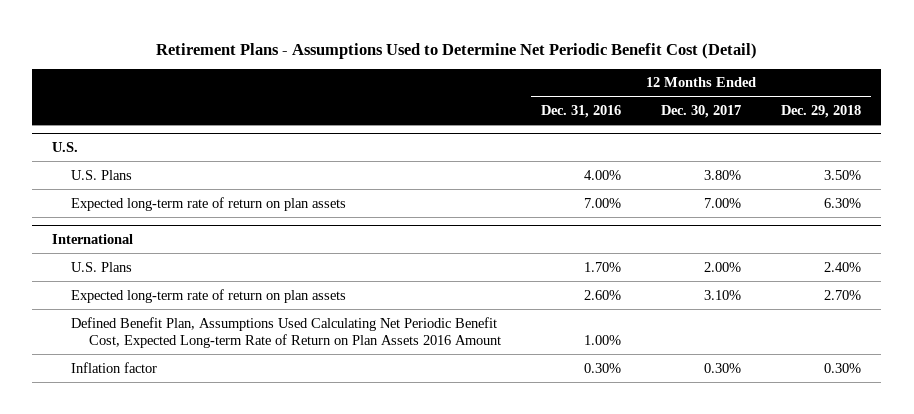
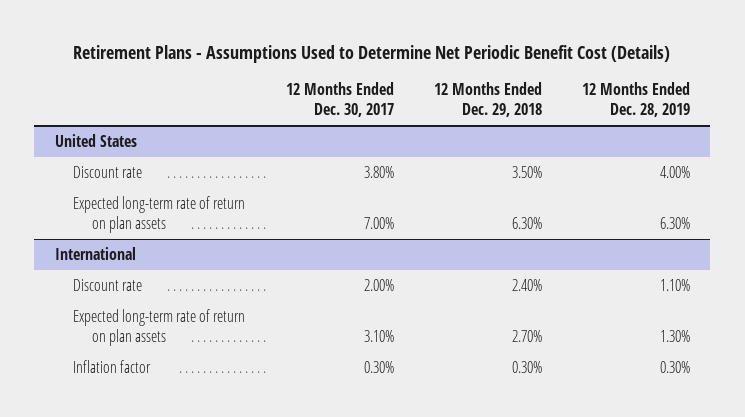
[155,42,757,59] Retirement Plans - Assumptions Used to Determine Net Periodic Benefit Cost (Detail) -> [73,44,671,63] Retirement Plans - Assumptions Used to Determine Net Periodic Benefit Cost (Details)
[540,105,621,119] Dec. 31, 2016 -> none
none -> [582,82,691,117] 12 Months Ended Dec. 28, 2019
[52,142,79,153] U.S. -> none
none -> [54,134,137,148] United States
[70,169,132,180] U.S. Plans -> [73,166,143,179] Discount rate
[70,261,132,272] U.S. Plans -> [73,279,143,292] Discount rate
[70,316,501,348] Defined Benefit Plan, Assumptions Used Calculating Net Periodic Benefit Cost, Expected Long-term Rate of Return on Plan Assets 2016 Amount -> none

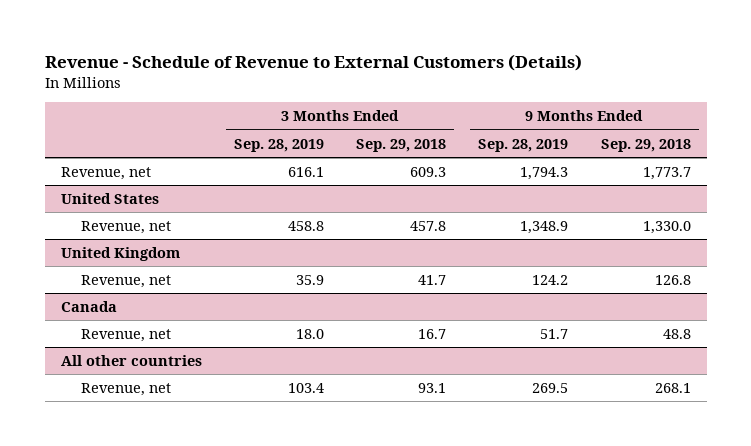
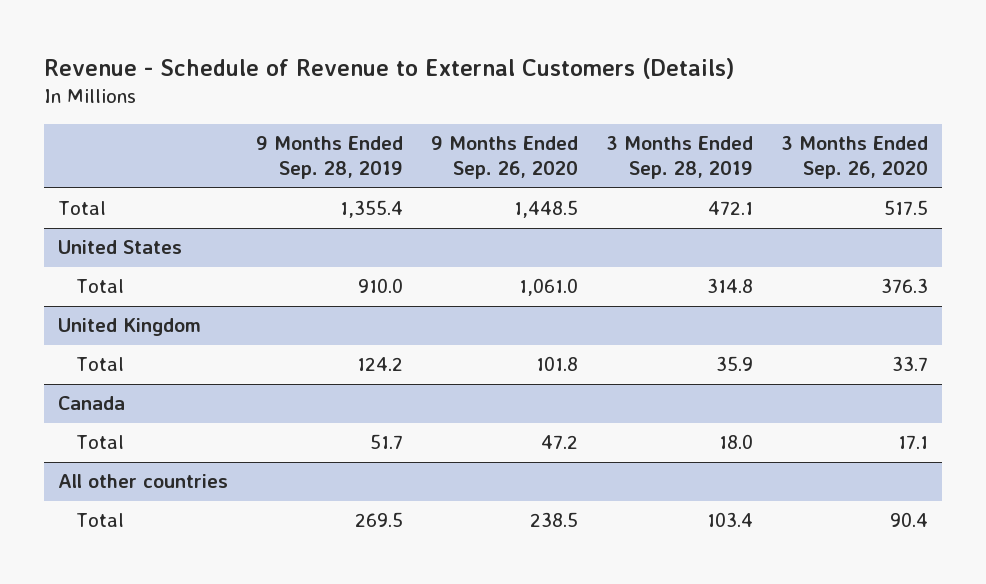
[356,138,447,152] Sep. 29, 2018 -> none
[600,138,691,152] Sep. 29, 2018 -> none
none -> [431,136,579,180] 9 Months Ended Sep. 26, 2020
none -> [781,136,929,180] 3 Months Ended Sep. 26, 2020
[60,166,151,180] Revenue, net -> none
none -> [58,201,107,216] Total
[81,220,172,234] Revenue, net -> none
none -> [75,279,124,294] Total
[81,274,172,288] Revenue, net -> [75,357,124,372] Total
[81,328,172,342] Revenue, net -> [75,435,124,450] Total
[81,382,172,396] Revenue, net -> [75,513,124,528] Total

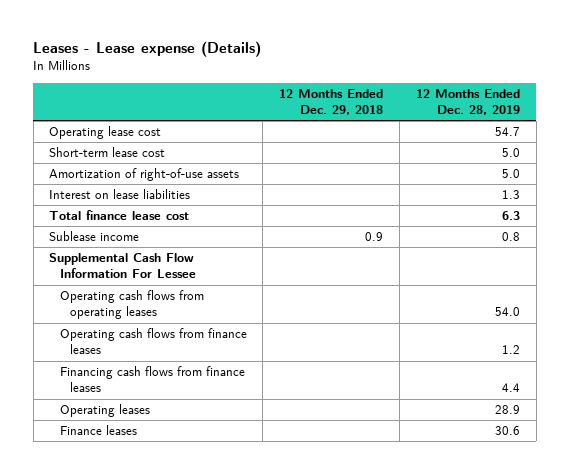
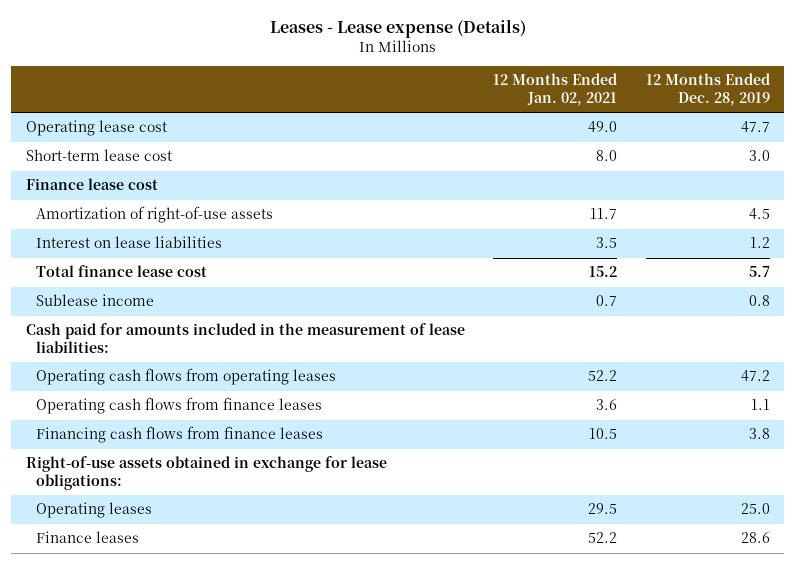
[279,88,384,115] 12 Months Ended Dec. 29, 2018 -> none
none -> [493,73,618,107] 12 Months Ended Jan. 02, 2021
[495,127,521,137] 54.7 -> [740,121,770,133] 47.7
[502,148,521,158] 5.0 -> [748,150,770,162] 3.0
none -> [25,178,158,191] Finance lease cost
[502,169,521,179] 5.0 -> [748,208,770,220] 4.5
[502,190,521,200] 1.3 -> [749,237,770,249] 1.2
[502,211,521,221] 6.3 -> [748,266,770,278] 5.7
[49,253,196,279] Supplemental Cash Flow Information For Lessee -> none
none -> [25,323,465,354] Cash paid for amounts included in the measurement of lease liabilities:
[495,307,521,317] 54.0 -> [740,370,770,382] 47.2
[502,345,521,355] 1.2 -> [750,399,770,411] 1.1
[502,383,521,393] 4.4 -> [748,428,770,440] 3.8
none -> [25,456,387,491] Right-of-use assets obtained in exchange for lease obligations:
[495,405,521,415] 28.9 -> [740,503,770,515] 25.0
[495,426,521,436] 30.6 -> [740,532,770,544] 28.6

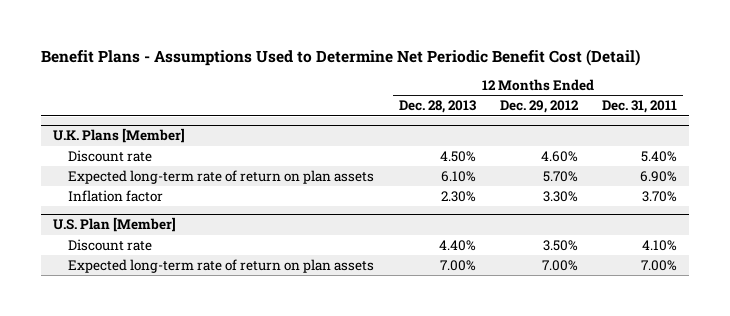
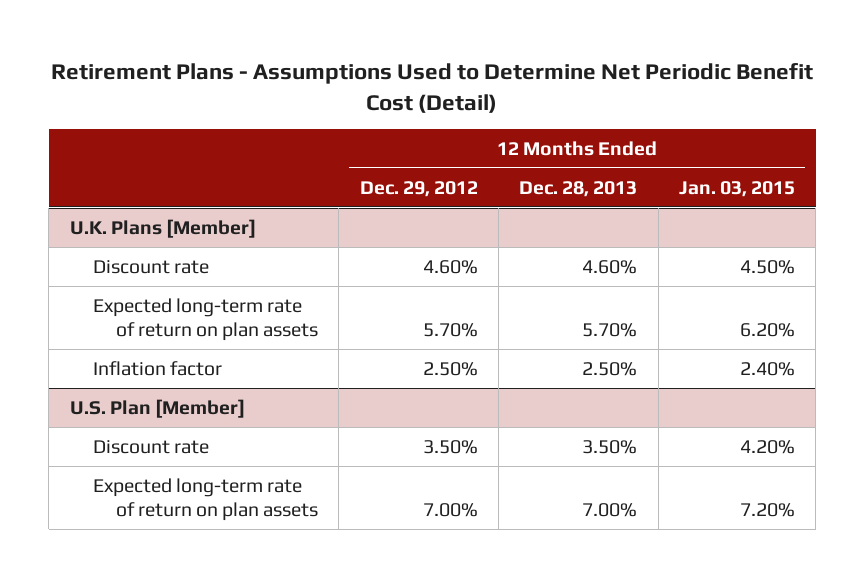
[40,48,640,66] Benefit Plans - Assumptions Used to Determine Net Periodic Benefit Cost (Detail) -> [51,63,814,113] Retirement Plans - Assumptions Used to Determine Net Periodic Benefit Cost (Detail)
[602,100,678,114] Dec. 31, 2011 -> none
none -> [678,180,795,197] Jan. 03, 2015
[439,151,476,163] 4.50% -> [582,259,638,274] 4.60%
[440,171,476,183] 6.10% -> [582,322,638,337] 5.70%
[440,191,476,203] 2.30% -> [582,361,638,376] 2.50%
[542,191,578,203] 3.30% -> [422,361,478,376] 2.50%
[438,240,476,252] 4.40% -> [582,439,638,454] 3.50%

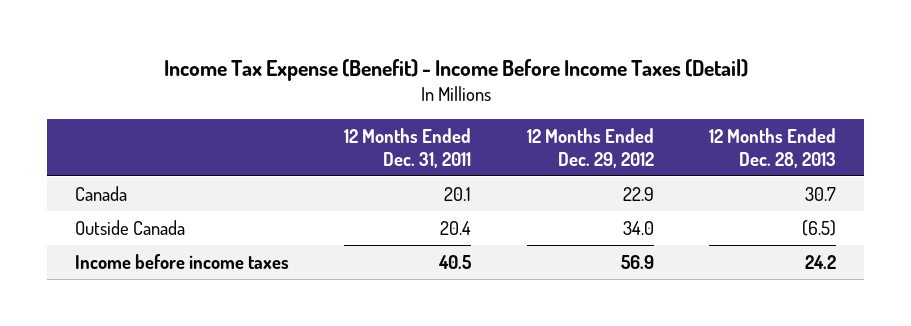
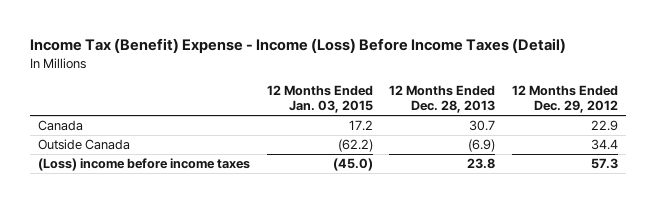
[163,58,748,81] Income Tax Expense (Benefit) - Income Before Income Taxes (Detail) -> [30,38,567,54] Income Tax (Benefit) Expense - Income (Loss) Before Income Taxes (Detail)
[344,128,472,168] 12 Months Ended Dec. 31, 2011 -> none
none -> [266,85,373,114] 12 Months Ended Jan. 03, 2015
[622,220,654,235] 34.0 -> [590,139,618,151] 34.4
[802,219,837,236] (6.5) -> [468,139,496,153] (6.9)
[74,253,289,269] Income before income taxes -> [38,158,251,172] (Loss) income before income taxes
[620,254,654,269] 56.9 -> [590,158,618,170] 57.3
[805,254,837,269] 24.2 -> [467,158,496,170] 23.8

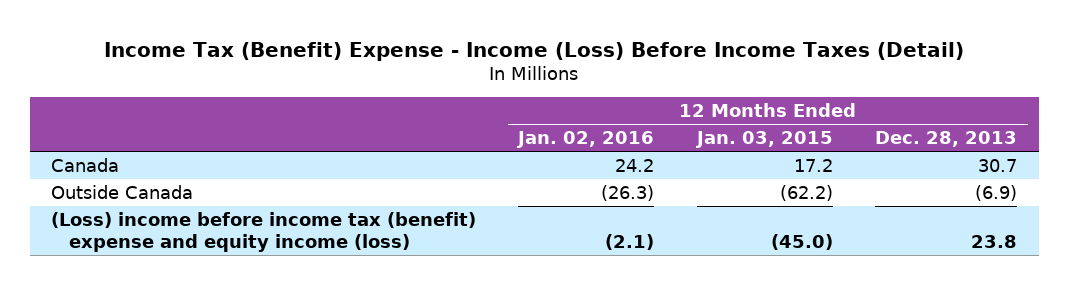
[511,85,618,114] 12 Months Ended Dec. 29, 2012 -> none
none -> [516,131,655,149] Jan. 02, 2016
[38,158,251,172] (Loss) income before income taxes -> [51,211,477,252] (Loss) income before income tax (benefit) expense and equity income (loss)

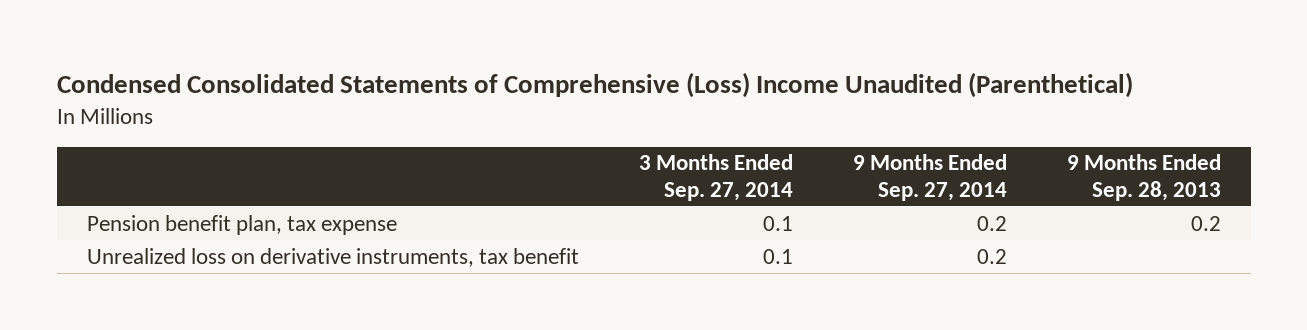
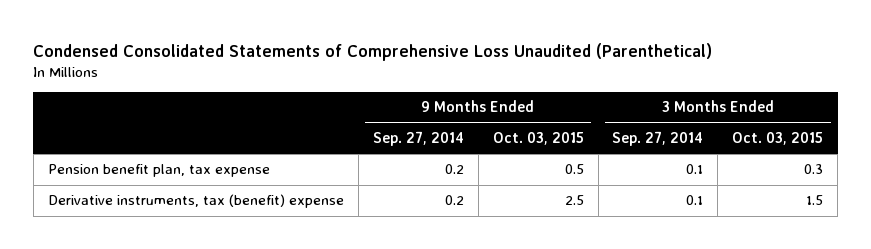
[56,71,1133,98] Condensed Consolidated Statements of Comprehensive (Loss) Income Unaudited (Parenthetical) -> [33,42,713,61] Condensed Consolidated Statements of Comprehensive Loss Unaudited (Parenthetical)
[1066,154,1221,201] 9 Months Ended Sep. 28, 2013 -> none
none -> [492,131,584,145] Oct. 03, 2015
none -> [732,131,824,145] Oct. 03, 2015
[86,247,579,267] Unrealized loss on derivative instruments, tax benefit -> [47,194,344,209] Derivative instruments, tax (benefit) expense

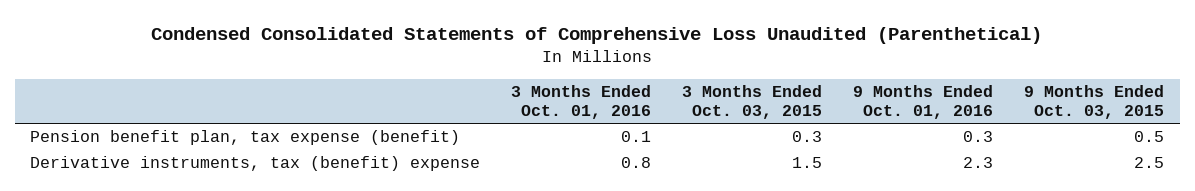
[372,130,464,146] Sep. 27, 2014 -> none
[612,130,704,146] Sep. 27, 2014 -> none
none -> [511,84,652,119] 3 Months Ended Oct. 01, 2016
none -> [853,84,994,119] 9 Months Ended Oct. 01, 2016
[47,164,270,178] Pension benefit plan, tax expense -> [30,130,461,146] Pension benefit plan, tax expense (benefit)

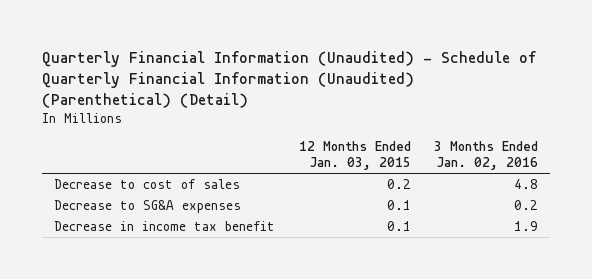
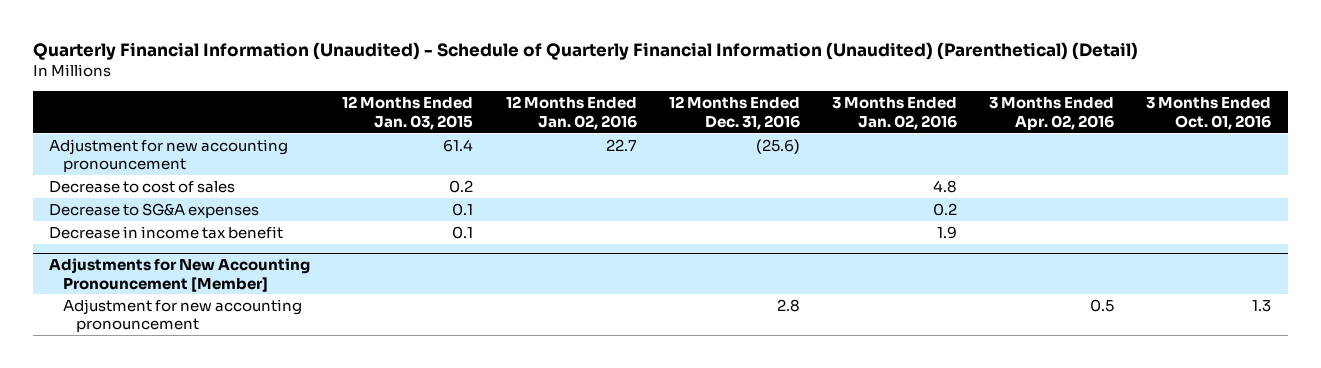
none -> [505,96,637,130] 12 Months Ended Jan. 02, 2016
none -> [668,96,800,130] 12 Months Ended Dec. 31, 2016
none -> [989,97,1115,130] 3 Months Ended Apr. 02, 2016
none -> [1146,97,1272,130] 3 Months Ended Oct. 01, 2016
none -> [49,138,289,173] Adjustment for new accounting pronouncement
none -> [49,258,311,292] Adjustments for New Accounting Pronouncement [Member]
none -> [62,298,302,333] Adjustment for new accounting pronouncement

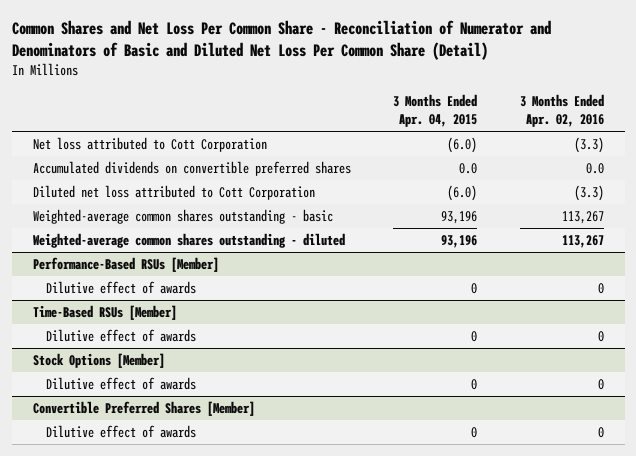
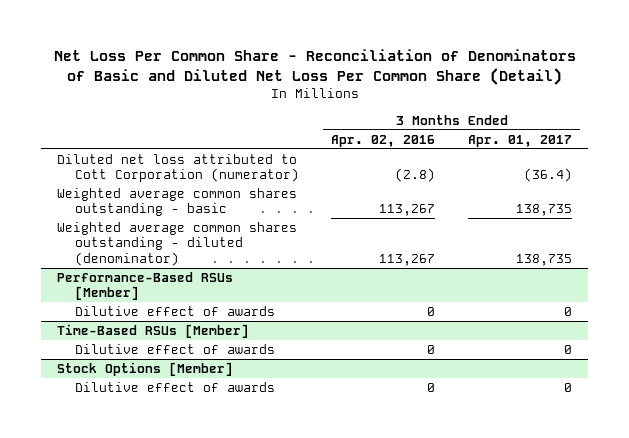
[11,19,551,60] Common Shares and Net Loss Per Common Share - Reconciliation of Numerator and Denominators of Basic and Diluted Net Loss Per Common Share (Detail) -> [53,49,576,85] Net Loss Per Common Share - Reconciliation of Denominators of Basic and Diluted Net Loss Per Common Share (Detail)
[393,94,478,128] 3 Months Ended Apr. 04, 2015 -> none
none -> [467,134,572,147] Apr. 01, 2017
[32,137,267,153] Net loss attributed to Cott Corporation -> none
[32,161,351,177] Accumulated dividends on convertible preferred shares -> none
[32,185,315,201] Diluted net loss attributed to Cott Corporation -> [57,153,300,183] Diluted net loss attributed to Cott Corporation (numerator)
[573,185,604,202] (3.3) -> [395,168,436,183] (2.8)
[32,209,333,225] Weighted-average common shares outstanding - basic -> [57,187,298,217] Weighted average common shares outstanding - basic
[32,233,345,249] Weighted-average common shares outstanding - diluted -> [57,221,298,266] Weighted average common shares outstanding - diluted (denominator)
[32,401,255,417] Convertible Preferred Shares [Member] -> none
[46,425,197,439] Dilutive effect of awards -> none

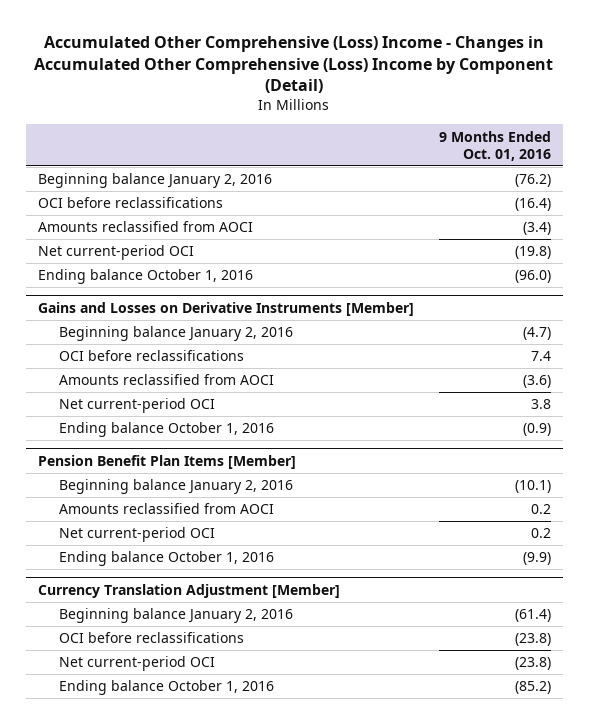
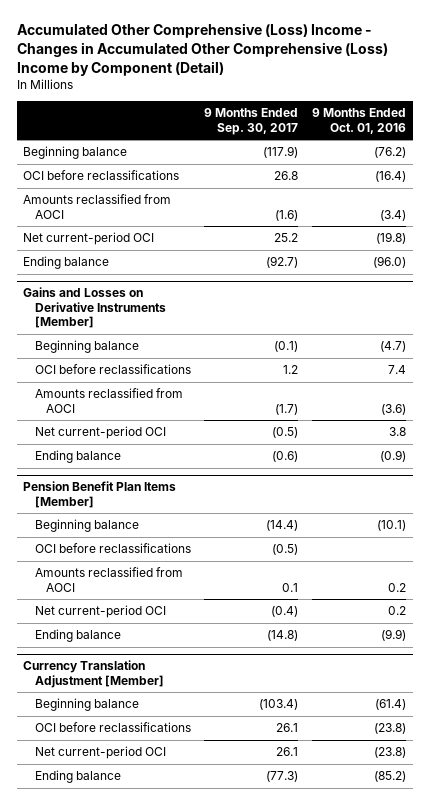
none -> [204,108,299,135] 9 Months Ended Sep. 30, 2017
[38,173,273,189] Beginning balance January 2, 2016 -> [23,146,128,160] Beginning balance
[38,269,254,285] Ending balance October 1, 2016 -> [23,256,110,270] Ending balance
[59,326,294,342] Beginning balance January 2, 2016 -> [34,340,139,354] Beginning balance
[59,422,275,438] Ending balance October 1, 2016 -> [34,450,121,464] Ending balance
[59,479,294,495] Beginning balance January 2, 2016 -> [34,519,139,533] Beginning balance
none -> [34,543,191,554] OCI before reclassifications
[59,551,275,567] Ending balance October 1, 2016 -> [34,629,121,643] Ending balance
[59,608,294,624] Beginning balance January 2, 2016 -> [34,698,139,712] Beginning balance
[59,680,275,696] Ending balance October 1, 2016 -> [34,770,121,784] Ending balance

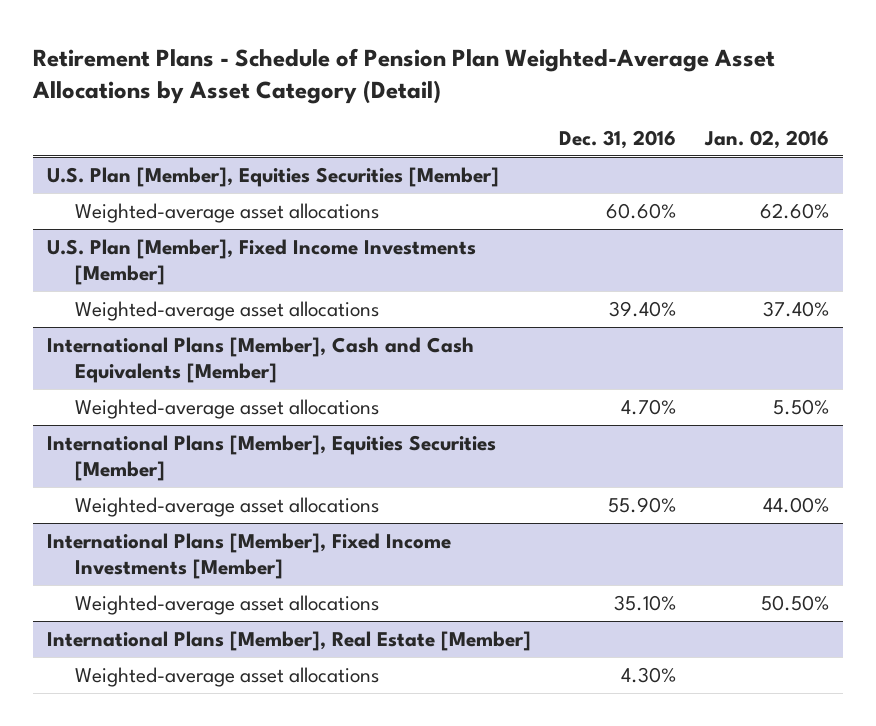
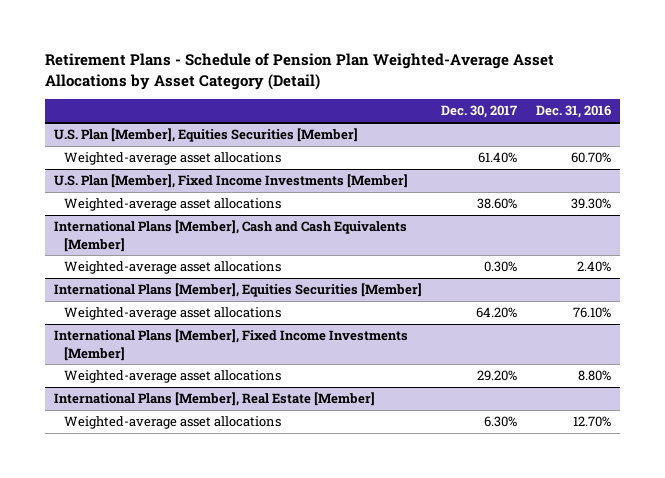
[703,129,829,149] Jan. 02, 2016 -> none
none -> [441,105,518,119] Dec. 30, 2017
[606,202,677,219] 60.60% -> [570,152,611,164] 60.70%
[609,300,677,317] 39.40% -> [570,198,611,210] 39.30%
[621,398,677,415] 4.70% -> [576,261,611,273] 2.40%
[608,496,677,513] 55.90% -> [572,307,611,319] 76.10%
[614,594,677,611] 35.10% -> [577,370,611,382] 8.80%
[621,666,677,683] 4.30% -> [572,416,611,428] 12.70%

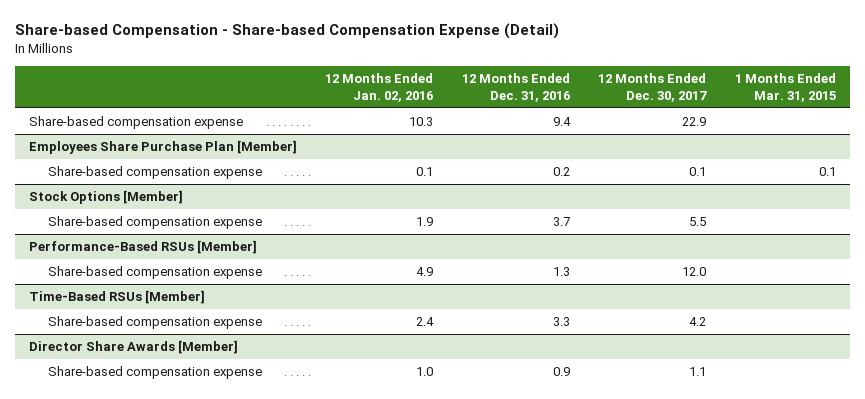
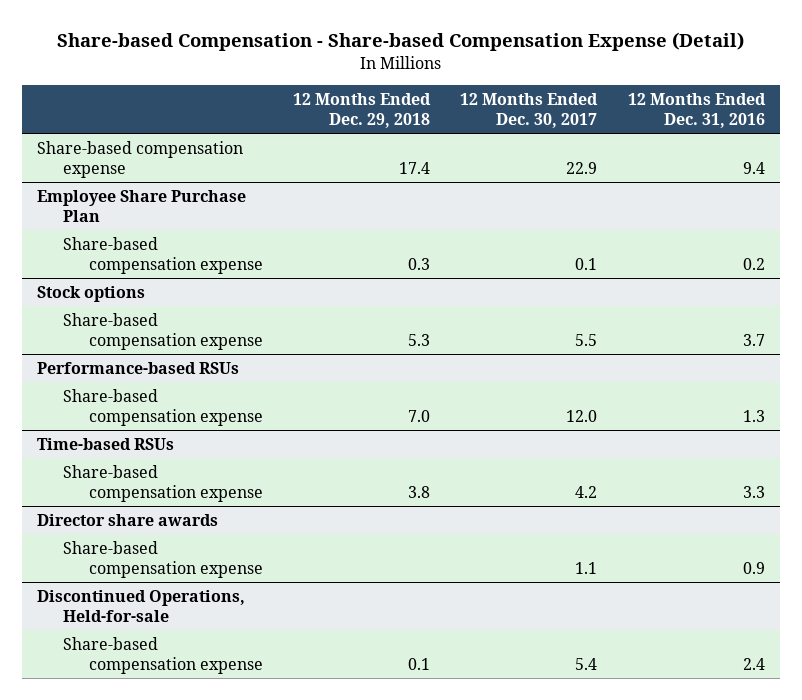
[325,73,434,103] 12 Months Ended Jan. 02, 2016 -> none
[734,73,836,103] 1 Months Ended Mar. 31, 2015 -> none
none -> [293,93,432,129] 12 Months Ended Dec. 29, 2018
[28,140,297,155] Employees Share Purchase Plan [Member] -> [37,189,247,222] Employee Share Purchase Plan
[28,190,183,205] Stock Options [Member] -> [37,285,146,302] Stock options
[28,240,257,255] Performance-Based RSUs [Member] -> [37,361,240,374] Performance-based RSUs
[28,290,205,305] Time-Based RSUs [Member] -> [37,437,175,450] Time-based RSUs
[28,340,238,355] Director Share Awards [Member] -> [37,513,219,526] Director share awards
none -> [37,589,246,622] Discontinued Operations, Held-for-sale
none -> [63,636,263,674] Share-based compensation expense

